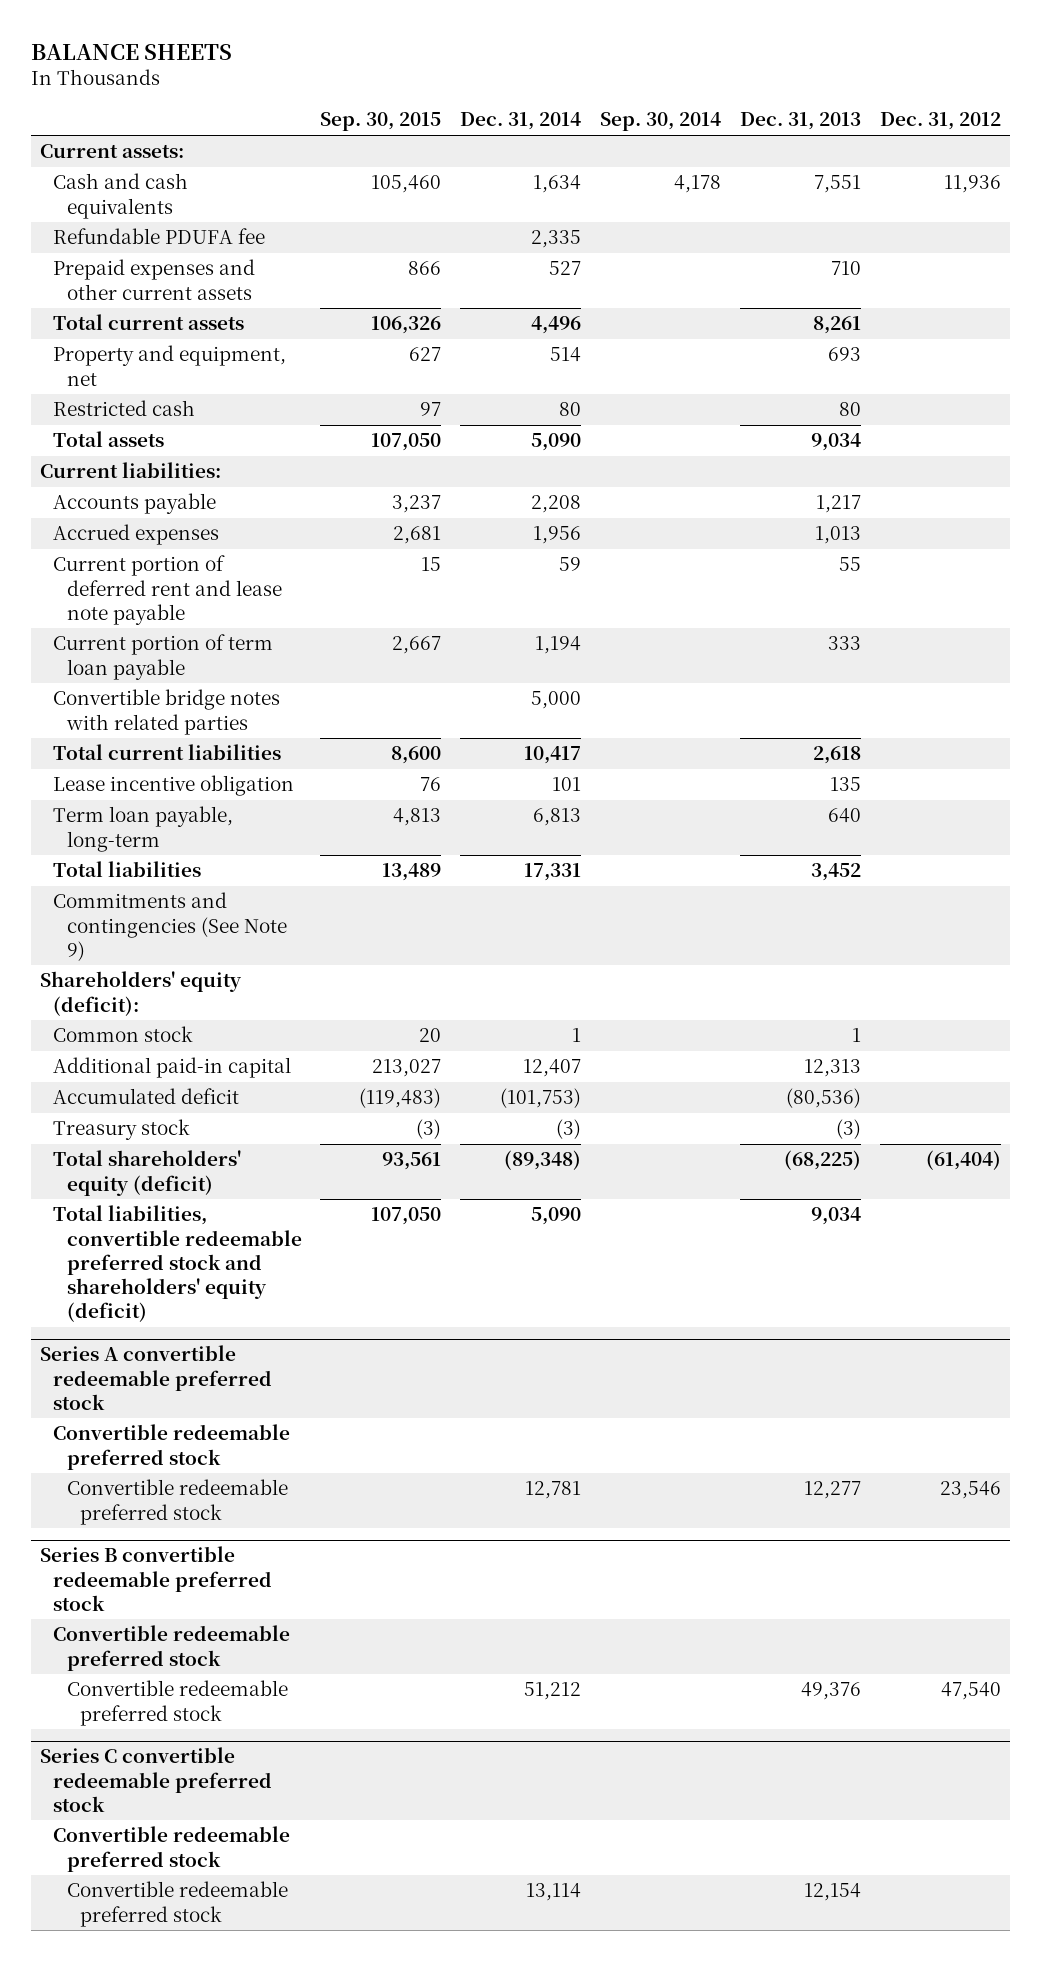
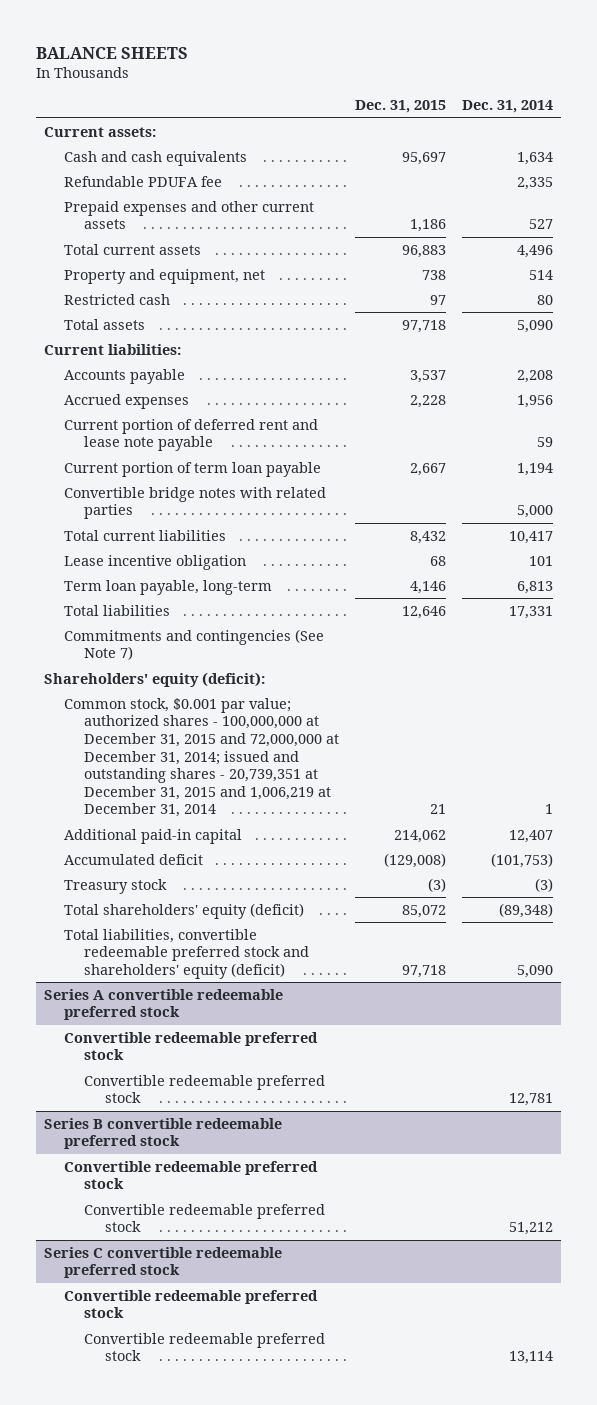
[320,112,442,132] Sep. 30, 2015 -> none
[600,112,722,132] Sep. 30, 2014 -> none
[739,112,861,131] Dec. 31, 2013 -> none
[879,112,1001,131] Dec. 31, 2012 -> none
none -> [355,100,447,114] Dec. 31, 2015
[53,892,287,961] Commitments and contingencies (See Note 9) -> [64,628,325,661] Commitments and contingencies (See Note 7)
[53,1026,194,1043] Common stock -> [64,697,340,818] Common stock, $0.001 par value; authorized shares - 100,000,000 at December 31, 2015 and 72,000,000 at December 31, 2014; issued and outstanding shares - 20,739,351 at December 31, 2015 and 1,006,219 at December 31, 2014

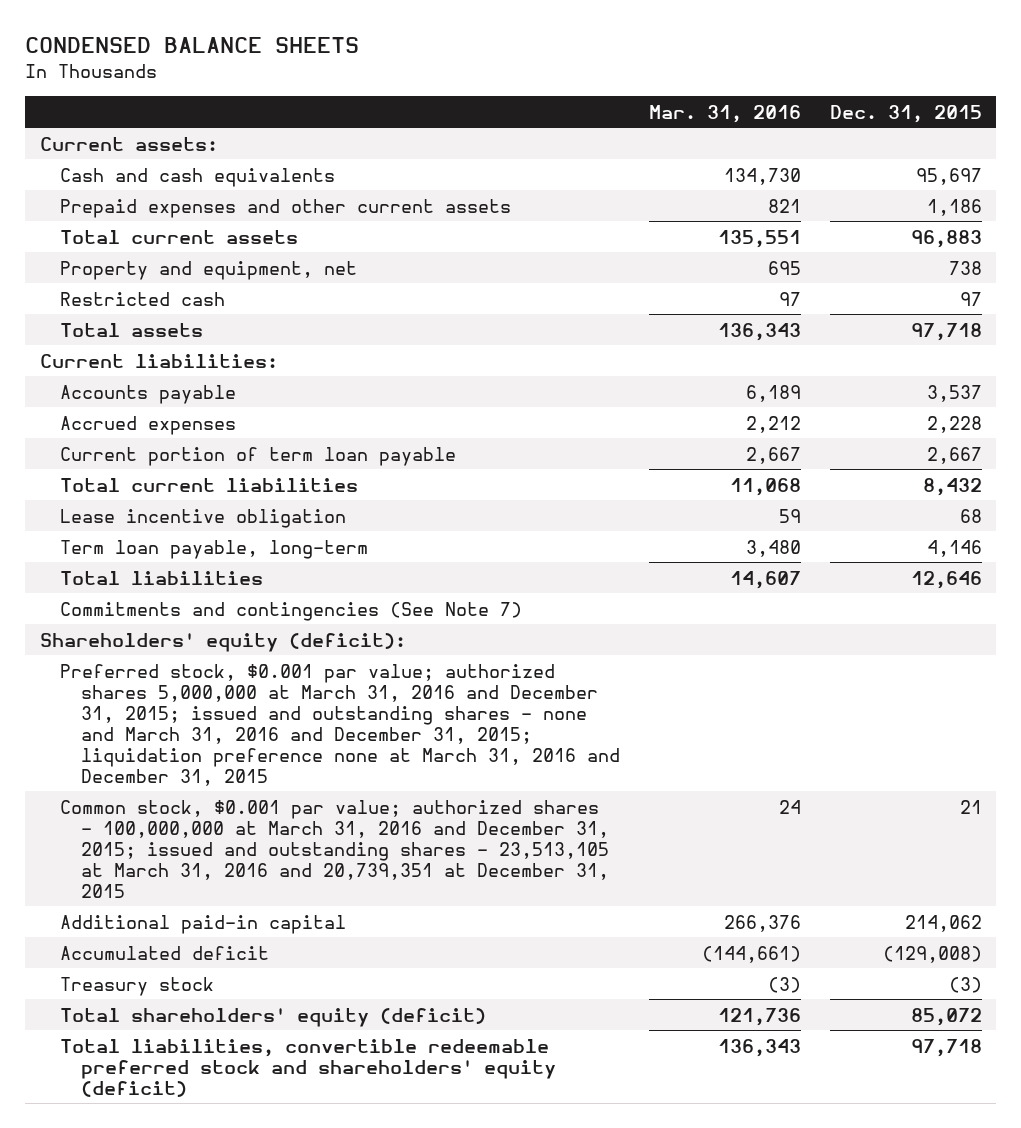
[35,46,188,59] BALANCE SHEETS -> [25,37,360,54] CONDENSED BALANCE SHEETS
[461,100,553,114] Dec. 31, 2014 -> none
none -> [648,104,801,123] Mar. 31, 2016
[64,175,223,187] Refundable PDUFA fee -> none
[64,418,319,452] Current portion of deferred rent and lease note payable -> none
[64,486,327,520] Convertible bridge notes with related parties -> none
none -> [60,663,620,786] Preferred stock, $0.001 par value; authorized shares 5,000,000 at March 31, 2016 and December 31, 2015; issued and outstanding shares - none and March 31, 2016 and December 31, 2015; liquidation preference none at March 31, 2016 and December 31, 2015
[64,697,340,818] Common stock, $0.001 par value; authorized shares - 100,000,000 at December 31, 2015 and 72,000,000 at December 31, 2014; issued and outstanding shares - 20,739,351 at December 31, 2015 and 1,006,219 at December 31, 2014 -> [60,799,609,898] Common stock, $0.001 par value; authorized shares - 100,000,000 at March 31, 2016 and December 31, 2015; issued and outstanding shares - 23,513,105 at March 31, 2016 and 20,739,351 at December 31, 2015
[43,988,283,1021] Series A convertible redeemable preferred stock -> none
[64,1031,319,1061] Convertible redeemable preferred stock -> none
[84,1074,326,1104] Convertible redeemable preferred stock -> none
[43,1117,282,1150] Series B convertible redeemable preferred stock -> none
[64,1160,319,1190] Convertible redeemable preferred stock -> none
[84,1203,326,1233] Convertible redeemable preferred stock -> none
[43,1246,282,1279] Series C convertible redeemable preferred stock -> none
[64,1289,319,1319] Convertible redeemable preferred stock -> none
[84,1332,326,1362] Convertible redeemable preferred stock -> none

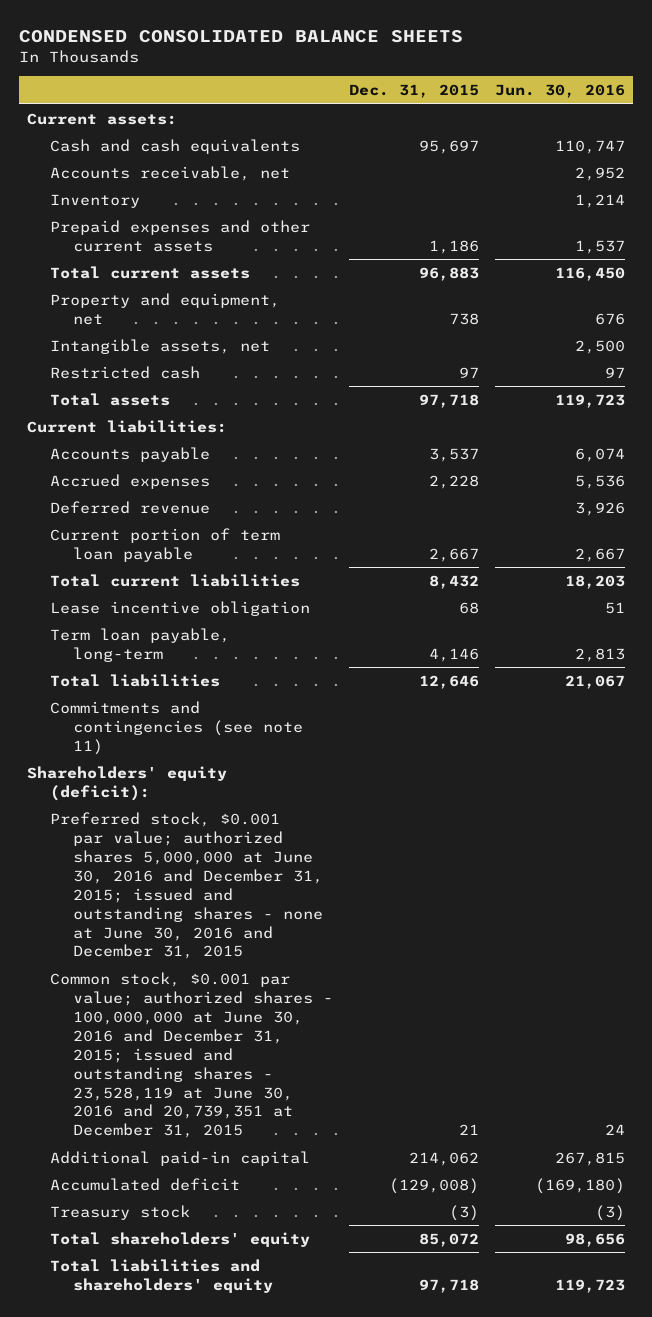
[25,37,360,54] CONDENSED BALANCE SHEETS -> [18,29,463,43] CONDENSED CONSOLIDATED BALANCE SHEETS
[648,104,801,123] Mar. 31, 2016 -> none
none -> [494,84,625,99] Jun. 30, 2016
none -> [49,165,290,181] Accounts receivable, net
none -> [49,193,140,208] Inventory
none -> [49,338,270,354] Intangible assets, net
none -> [49,500,210,514] Deferred revenue
[60,601,523,621] Commitments and contingencies (See Note 7) -> [49,700,304,755] Commitments and contingencies (see note 11)
[60,663,620,786] Preferred stock, $0.001 par value; authorized shares 5,000,000 at March 31, 2016 and December 31, 2015; issued and outstanding shares - none and March 31, 2016 and December 31, 2015; liquidation preference none at March 31, 2016 and December 31, 2015 -> [49,811,324,960] Preferred stock, $0.001 par value; authorized shares 5,000,000 at June 30, 2016 and December 31, 2015; issued and outstanding shares - none at June 30, 2016 and December 31, 2015
[60,799,609,898] Common stock, $0.001 par value; authorized shares - 100,000,000 at March 31, 2016 and December 31, 2015; issued and outstanding shares - 23,513,105 at March 31, 2016 and 20,739,351 at December 31, 2015 -> [49,971,334,1139] Common stock, $0.001 par value; authorized shares - 100,000,000 at June 30, 2016 and December 31, 2015; issued and outstanding shares - 23,528,119 at June 30, 2016 and 20,739,351 at December 31, 2015
[60,1007,487,1027] Total shareholders' equity (deficit) -> [49,1231,310,1247] Total shareholders' equity
[60,1038,556,1097] Total liabilities, convertible redeemable preferred stock and shareholders' equity (deficit) -> [49,1258,274,1293] Total liabilities and shareholders' equity

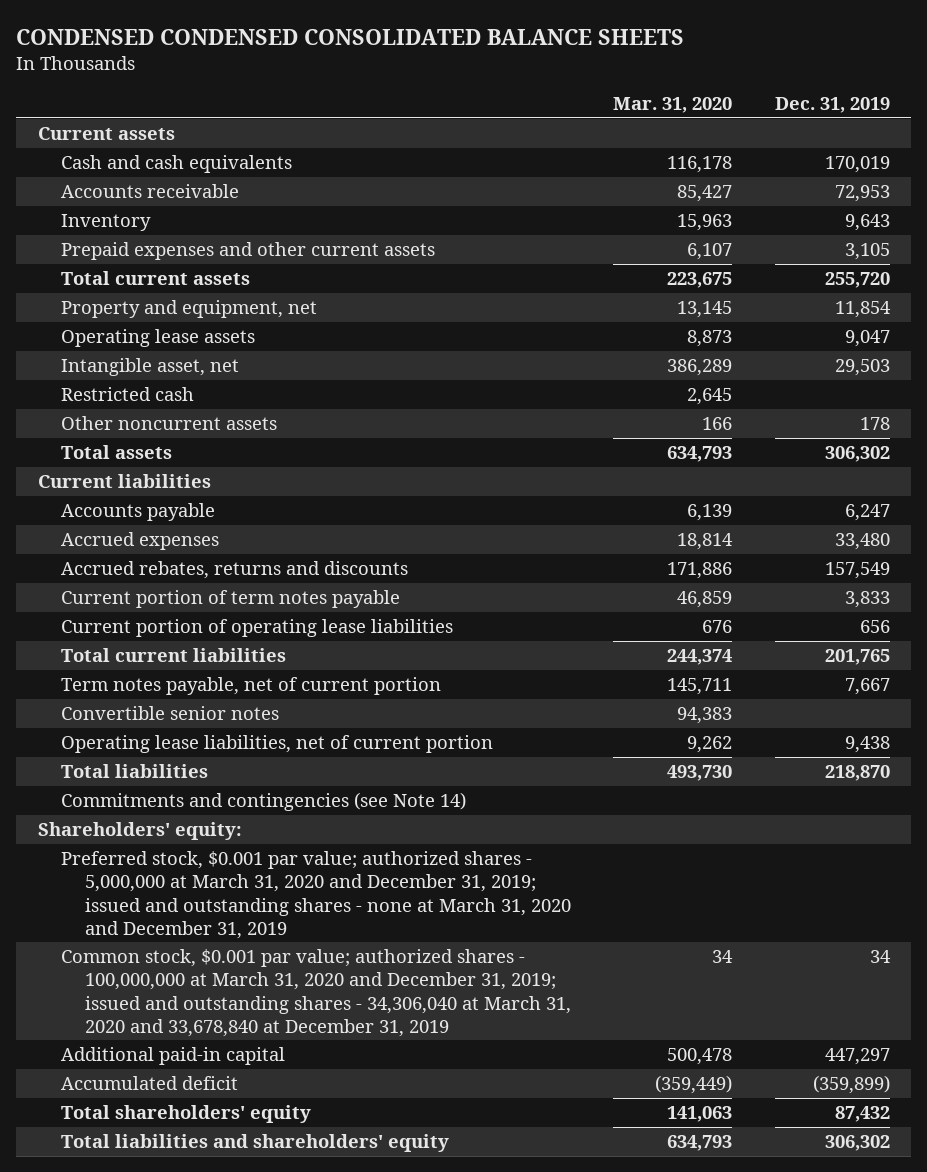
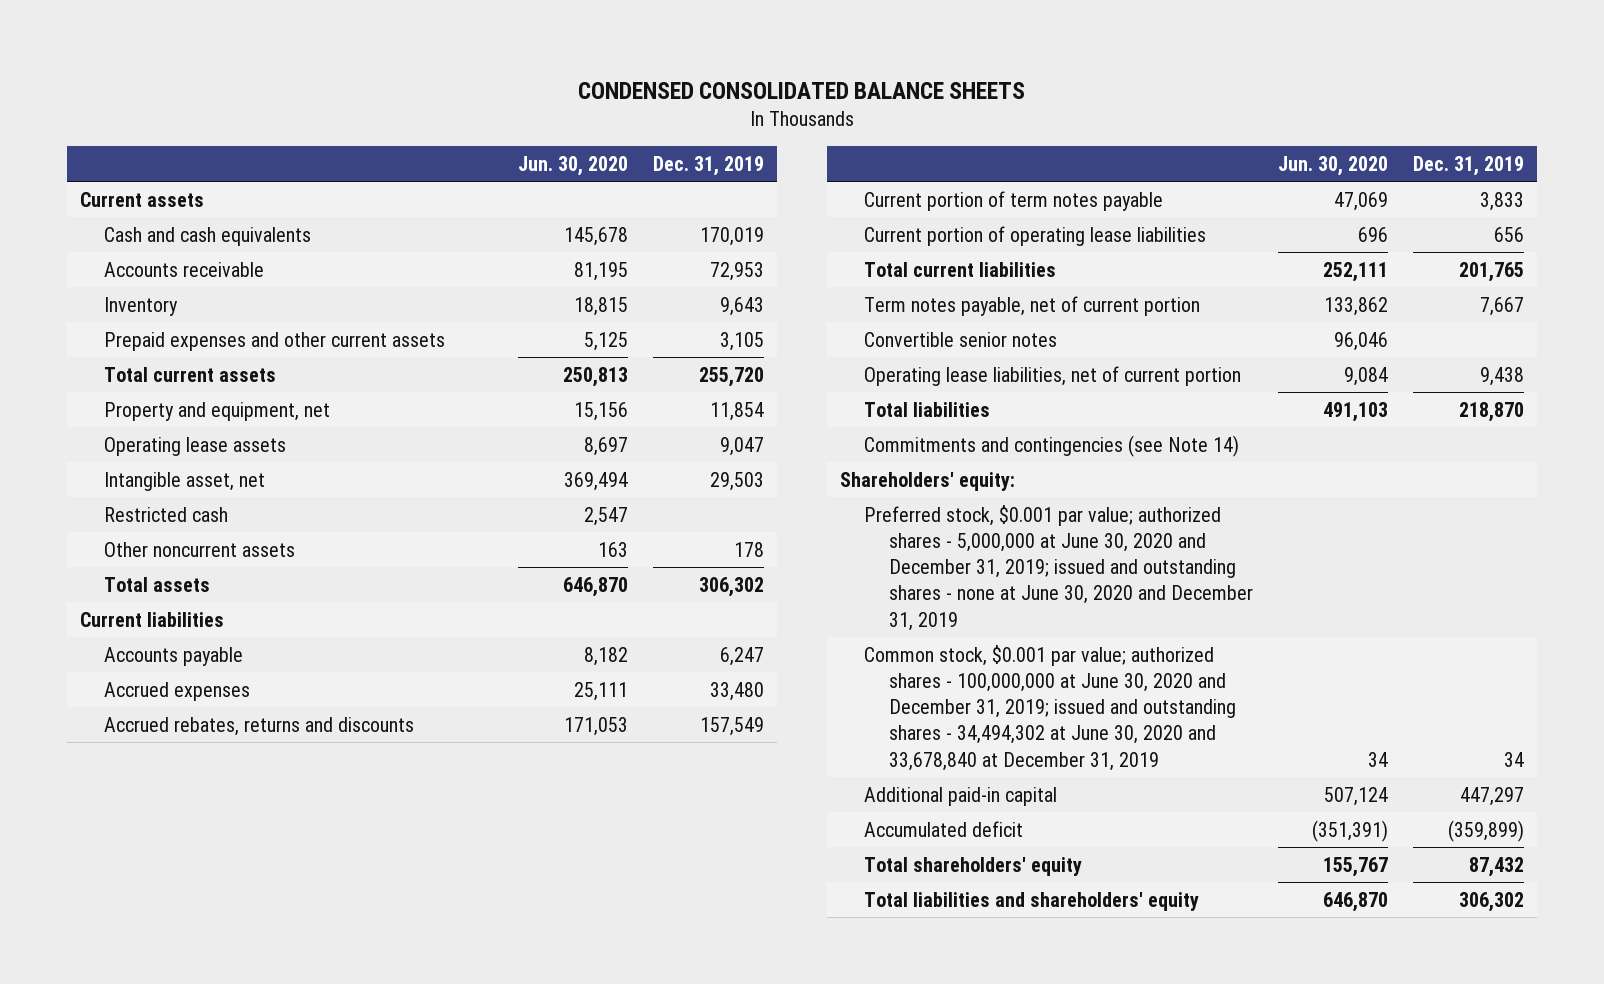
[16,29,685,46] CONDENSED CONDENSED CONSOLIDATED BALANCE SHEETS -> [577,81,1025,99] CONDENSED CONSOLIDATED BALANCE SHEETS
[613,97,733,114] Mar. 31, 2020 -> none
none -> [517,155,628,176] Jun. 30, 2020
[61,850,572,939] Preferred stock, $0.001 par value; authorized shares - 5,000,000 at March 31, 2020 and December 31, 2019; issued and outstanding shares - none at March 31, 2020 and December 31, 2019 -> [864,504,1253,631] Preferred stock, $0.001 par value; authorized shares - 5,000,000 at June 30, 2020 and December 31, 2019; issued and outstanding shares - none at June 30, 2020 and December 31, 2019
[61,948,572,1037] Common stock, $0.001 par value; authorized shares - 100,000,000 at March 31, 2020 and December 31, 2019; issued and outstanding shares - 34,306,040 at March 31, 2020 and 33,678,840 at December 31, 2019 -> [864,644,1236,771] Common stock, $0.001 par value; authorized shares - 100,000,000 at June 30, 2020 and December 31, 2019; issued and outstanding shares - 34,494,302 at June 30, 2020 and 33,678,840 at December 31, 2019

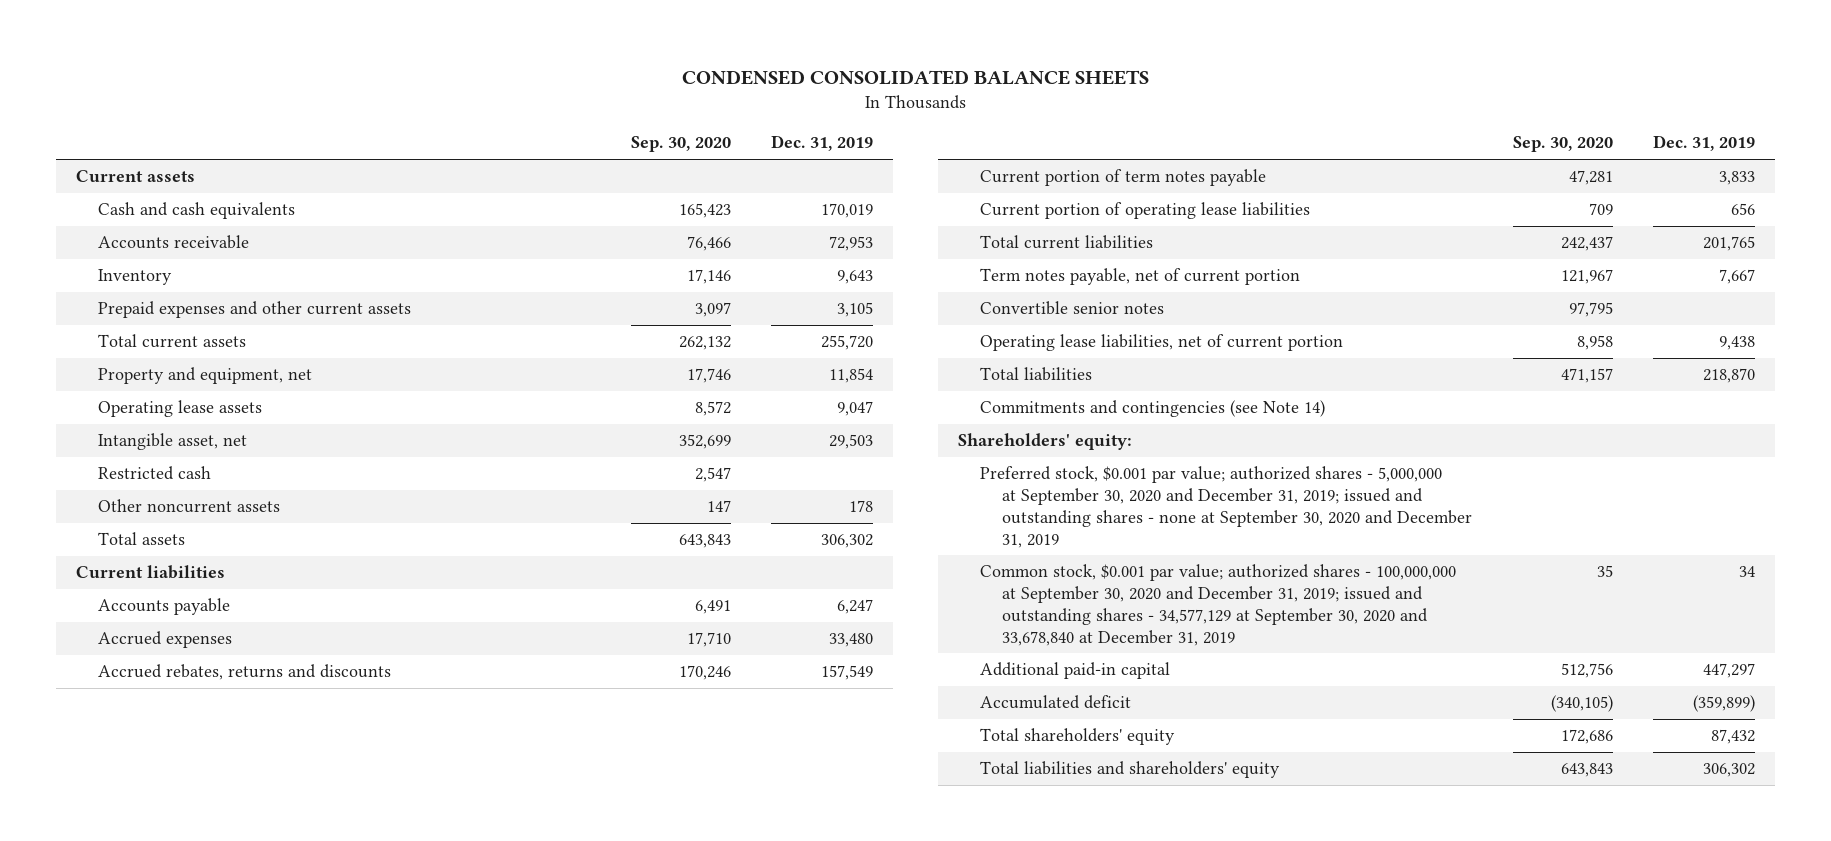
[517,155,628,176] Jun. 30, 2020 -> none
none -> [630,136,731,153] Sep. 30, 2020
[864,504,1253,631] Preferred stock, $0.001 par value; authorized shares - 5,000,000 at June 30, 2020 and December 31, 2019; issued and outstanding shares - none at June 30, 2020 and December 31, 2019 -> [980,466,1473,548] Preferred stock, $0.001 par value; authorized shares - 5,000,000 at September 30, 2020 and December 31, 2019; issued and outstanding shares - none at September 30, 2020 and December 31, 2019
[864,644,1236,771] Common stock, $0.001 par value; authorized shares - 100,000,000 at June 30, 2020 and December 31, 2019; issued and outstanding shares - 34,494,302 at June 30, 2020 and 33,678,840 at December 31, 2019 -> [980,564,1457,646] Common stock, $0.001 par value; authorized shares - 100,000,000 at September 30, 2020 and December 31, 2019; issued and outstanding shares - 34,577,129 at September 30, 2020 and 33,678,840 at December 31, 2019

